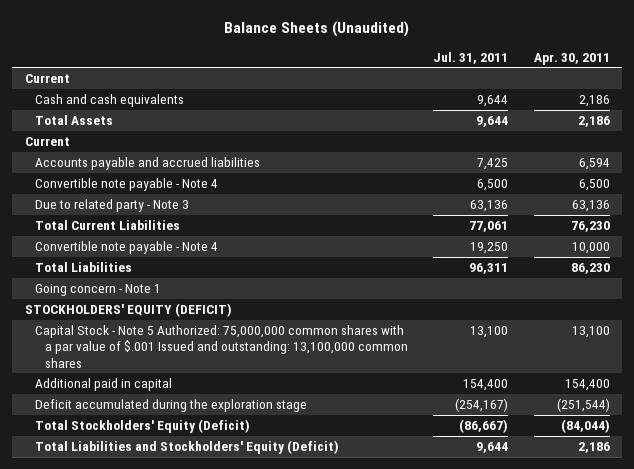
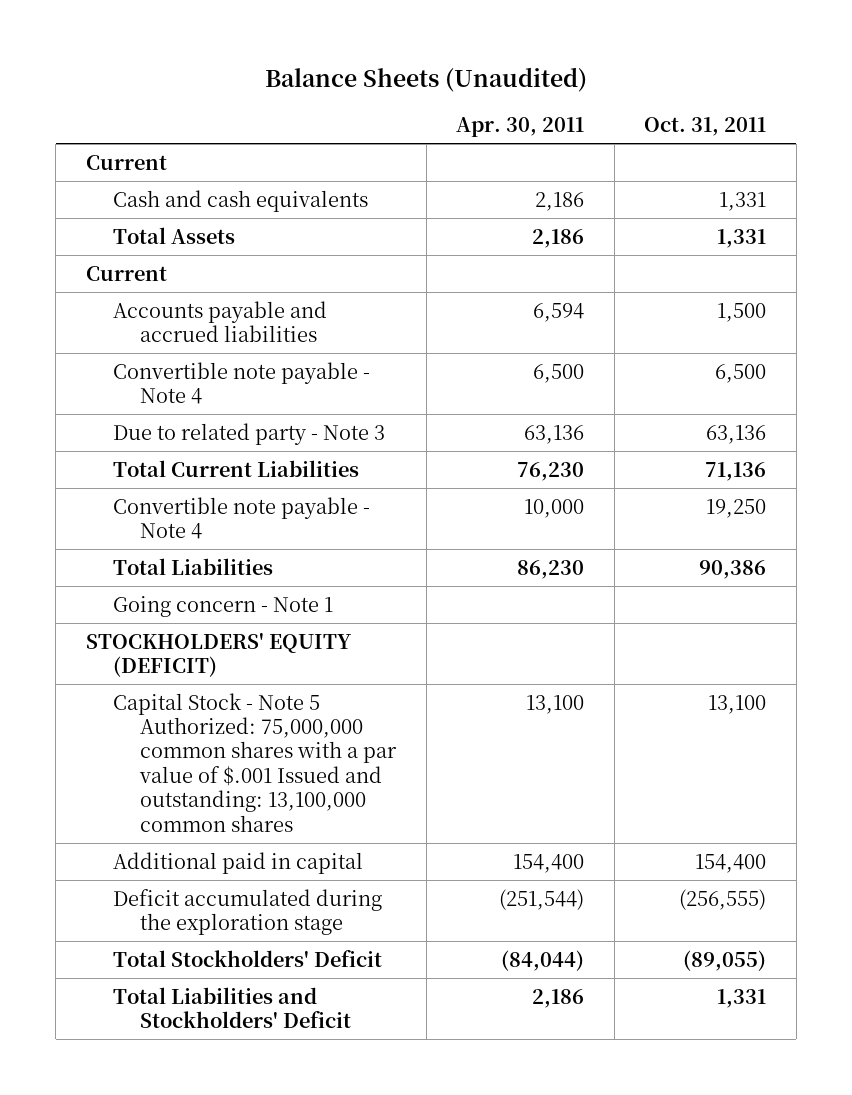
[433,51,509,64] Jul. 31, 2011 -> none
none -> [644,117,767,137] Oct. 31, 2011
[34,419,250,434] Total Stockholders' Equity (Deficit) -> [112,949,382,967] Total Stockholders' Deficit
[34,440,339,455] Total Liabilities and Stockholders' Equity (Deficit) -> [112,986,351,1029] Total Liabilities and Stockholders' Deficit

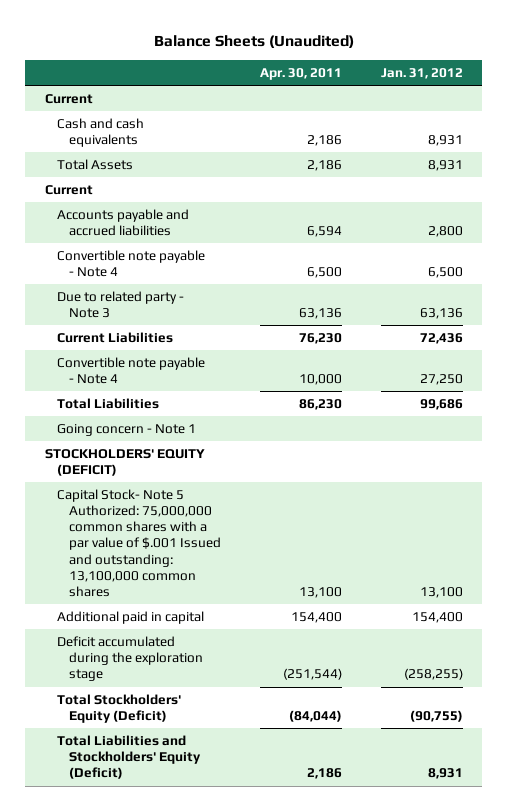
[644,117,767,137] Oct. 31, 2011 -> none
none -> [380,67,463,79] Jan. 31, 2012
[112,459,359,477] Total Current Liabilities -> [56,332,173,344] Current Liabilities
[112,692,397,832] Capital Stock - Note 5 Authorized: 75,000,000 common shares with a par value of $.001 Issued and outstanding: 13,100,000 common shares -> [56,489,222,597] Capital Stock- Note 5 Authorized: 75,000,000 common shares with a par value of $.001 Issued and outstanding: 13,100,000 common shares
[112,949,382,967] Total Stockholders' Deficit -> [56,694,181,724] Total Stockholders' Equity (Deficit)
[112,986,351,1029] Total Liabilities and Stockholders' Deficit -> [56,735,202,780] Total Liabilities and Stockholders' Equity (Deficit)

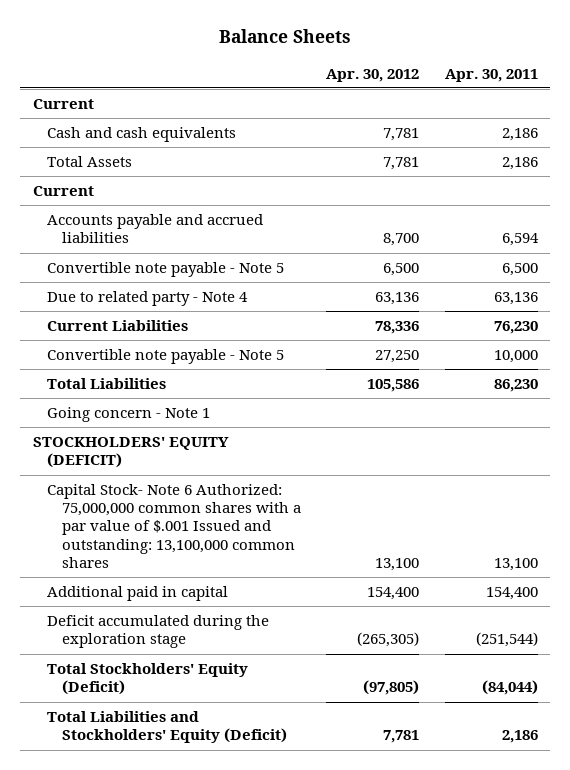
[153,35,354,49] Balance Sheets (Unaudited) -> [219,29,352,44] Balance Sheets
[380,67,463,79] Jan. 31, 2012 -> none
none -> [326,68,420,82] Apr. 30, 2012
[56,250,205,278] Convertible note payable - Note 4 -> [47,262,285,278] Convertible note payable - Note 5
[56,291,184,319] Due to related party - Note 3 -> [47,291,249,307] Due to related party - Note 4
[56,357,205,385] Convertible note payable - Note 4 -> [47,349,285,365] Convertible note payable - Note 5
[56,489,222,597] Capital Stock- Note 5 Authorized: 75,000,000 common shares with a par value of $.001 Issued and outstanding: 13,100,000 common shares -> [47,484,301,568] Capital Stock- Note 6 Authorized: 75,000,000 common shares with a par value of $.001 Issued and outstanding: 13,100,000 common shares

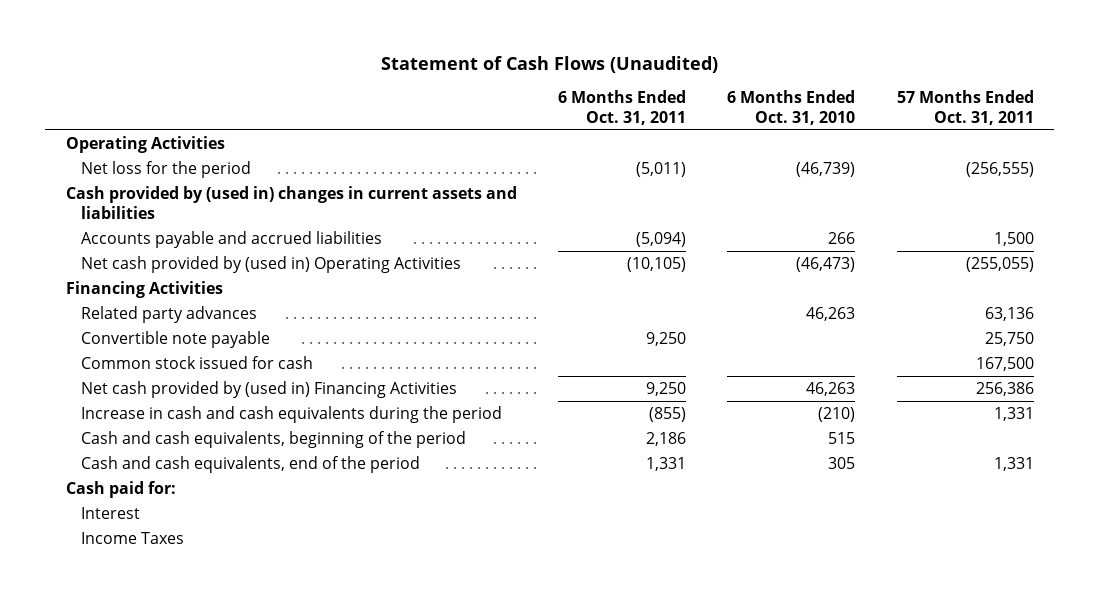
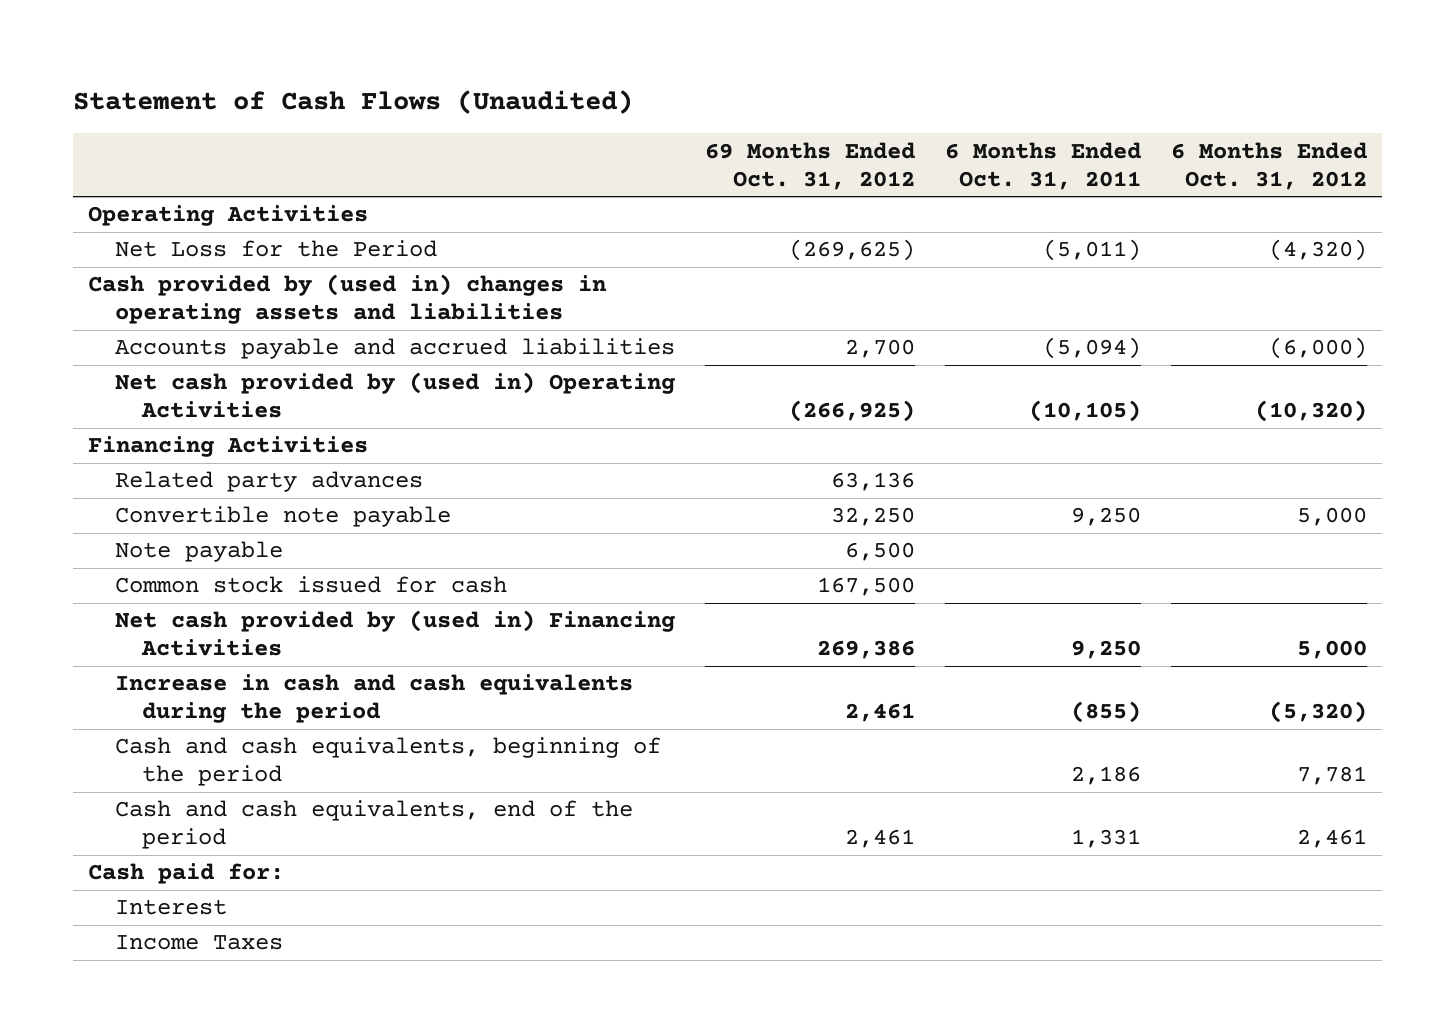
[727,90,856,126] 6 Months Ended Oct. 31, 2010 -> none
[896,90,1034,126] 57 Months Ended Oct. 31, 2011 -> none
none -> [704,141,915,190] 69 Months Ended Oct. 31, 2012
none -> [1170,141,1367,190] 6 Months Ended Oct. 31, 2012
[81,160,252,178] Net loss for the period -> [114,240,437,258] Net Loss for the Period
[65,185,517,219] Cash provided by (used in) changes in current assets and liabilities -> [87,274,607,325] Cash provided by (used in) changes in operating assets and liabilities
none -> [114,541,283,563] Note payable

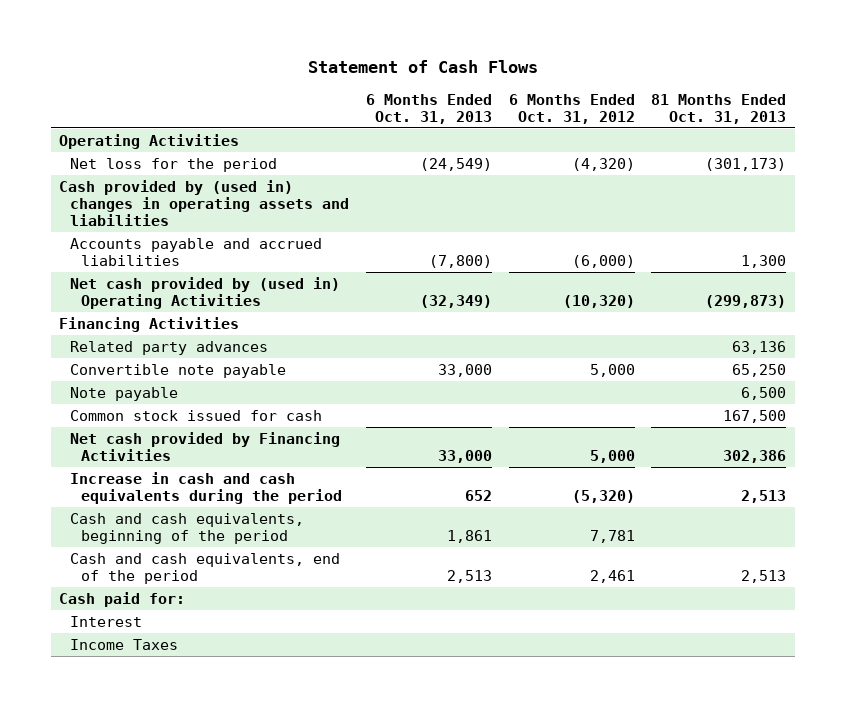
[72,90,633,115] Statement of Cash Flows (Unaudited) -> [307,60,538,74] Statement of Cash Flows
[704,141,915,190] 69 Months Ended Oct. 31, 2012 -> none
[944,141,1141,190] 6 Months Ended Oct. 31, 2011 -> none
none -> [365,93,492,124] 6 Months Ended Oct. 31, 2013
none -> [651,93,787,124] 81 Months Ended Oct. 31, 2013
[114,240,437,258] Net Loss for the Period -> [70,157,278,172] Net loss for the period
[114,610,675,657] Net cash provided by (used in) Financing Activities -> [70,431,341,461] Net cash provided by Financing Activities

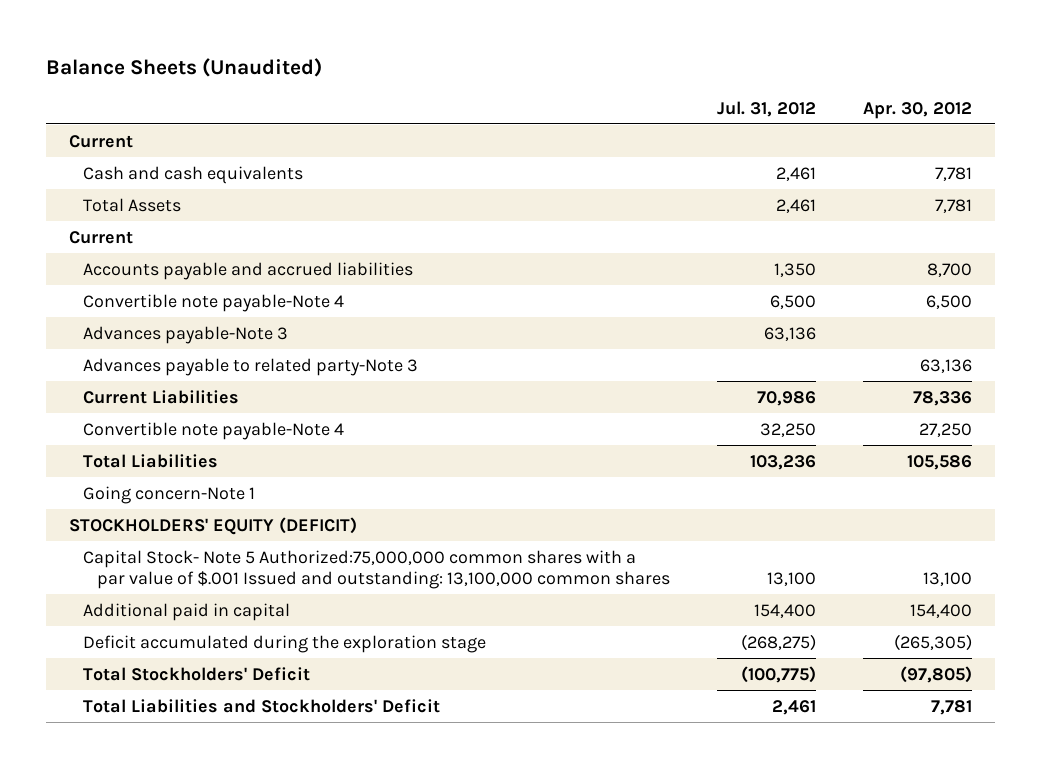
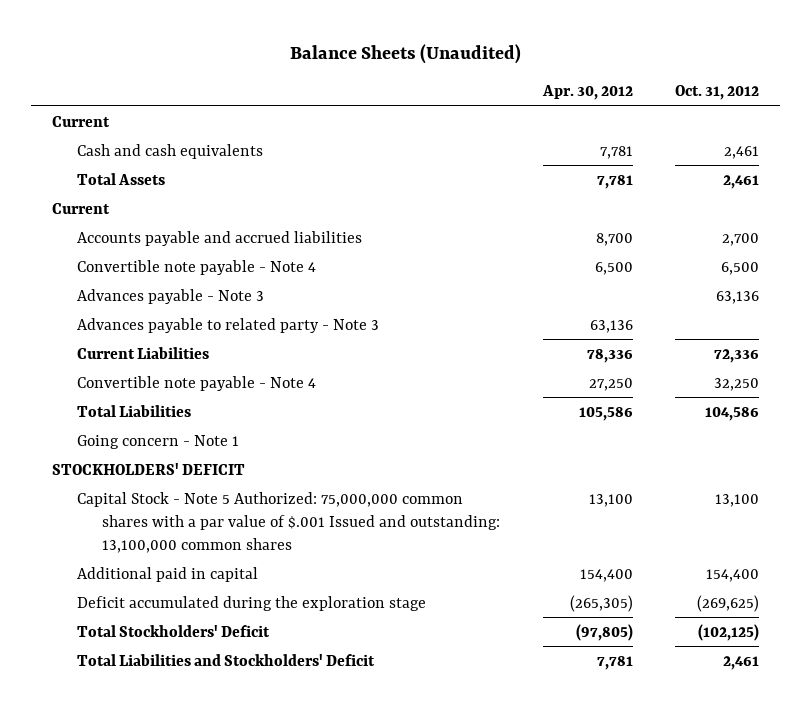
[716,100,816,117] Jul. 31, 2012 -> none
none -> [675,85,760,101] Oct. 31, 2012
[83,293,345,312] Convertible note payable-Note 4 -> [77,259,317,275] Convertible note payable - Note 4
[83,325,289,344] Advances payable-Note 3 -> [77,288,265,304] Advances payable - Note 3
[83,357,419,376] Advances payable to related party-Note 3 -> [77,317,380,333] Advances payable to related party - Note 3
[83,421,345,440] Convertible note payable-Note 4 -> [77,375,317,391] Convertible note payable - Note 4
[83,485,256,504] Going concern-Note 1 -> [77,434,240,449] Going concern - Note 1
[69,516,358,535] STOCKHOLDERS' EQUITY (DEFICIT) -> [52,462,246,475] STOCKHOLDERS' DEFICIT
[83,549,670,590] Capital Stock- Note 5 Authorized:75,000,000 common shares with a par value of $.001 Issued and outstanding: 13,100,000 common shares -> [77,491,501,553] Capital Stock - Note 5 Authorized: 75,000,000 common shares with a par value of $.001 Issued and outstanding: 13,100,000 common shares

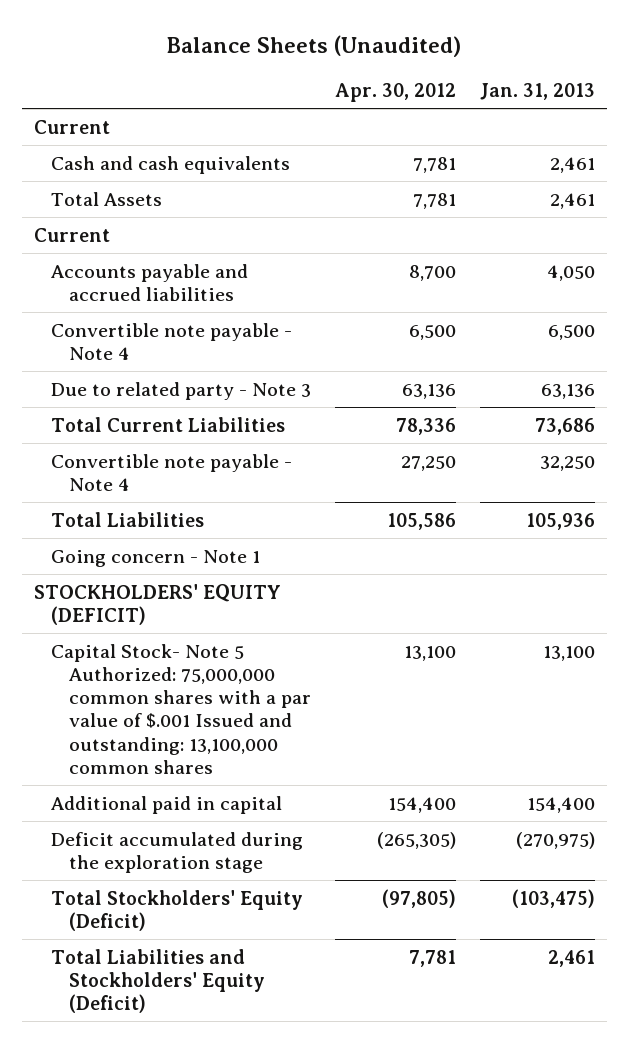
[675,85,760,101] Oct. 31, 2012 -> none
none -> [479,83,595,101] Jan. 31, 2013
[77,288,265,304] Advances payable - Note 3 -> none
[77,317,380,333] Advances payable to related party - Note 3 -> [51,381,312,400] Due to related party - Note 3
[77,346,210,359] Current Liabilities -> [51,416,286,432] Total Current Liabilities
[52,462,246,475] STOCKHOLDERS' DEFICIT -> [34,583,282,625] STOCKHOLDERS' EQUITY (DEFICIT)
[77,491,501,553] Capital Stock - Note 5 Authorized: 75,000,000 common shares with a par value of $.001 Issued and outstanding: 13,100,000 common shares -> [51,643,311,775] Capital Stock- Note 5 Authorized: 75,000,000 common shares with a par value of $.001 Issued and outstanding: 13,100,000 common shares
[77,624,271,637] Total Stockholders' Deficit -> [51,889,304,931] Total Stockholders' Equity (Deficit)
[77,653,376,666] Total Liabilities and Stockholders' Deficit -> [51,948,265,1014] Total Liabilities and Stockholders' Equity (Deficit)

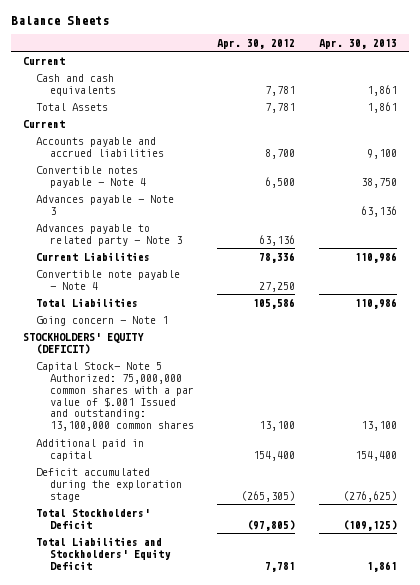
[166,34,462,57] Balance Sheets (Unaudited) -> [10,16,109,26] Balance Sheets
[479,83,595,101] Jan. 31, 2013 -> none
none -> [319,38,398,49] Apr. 30, 2013
[51,322,293,360] Convertible note payable - Note 4 -> [36,165,146,188] Convertible notes payable - Note 4
none -> [36,194,175,215] Advances payable - Note 3
[51,381,312,400] Due to related party - Note 3 -> [36,223,182,246] Advances payable to related party - Note 3
[51,416,286,432] Total Current Liabilities -> [36,251,151,261] Current Liabilities
[51,889,304,931] Total Stockholders' Equity (Deficit) -> [36,508,151,529] Total Stockholders' Deficit
[51,948,265,1014] Total Liabilities and Stockholders' Equity (Deficit) -> [36,536,171,570] Total Liabilities and Stockholders' Equity Deficit

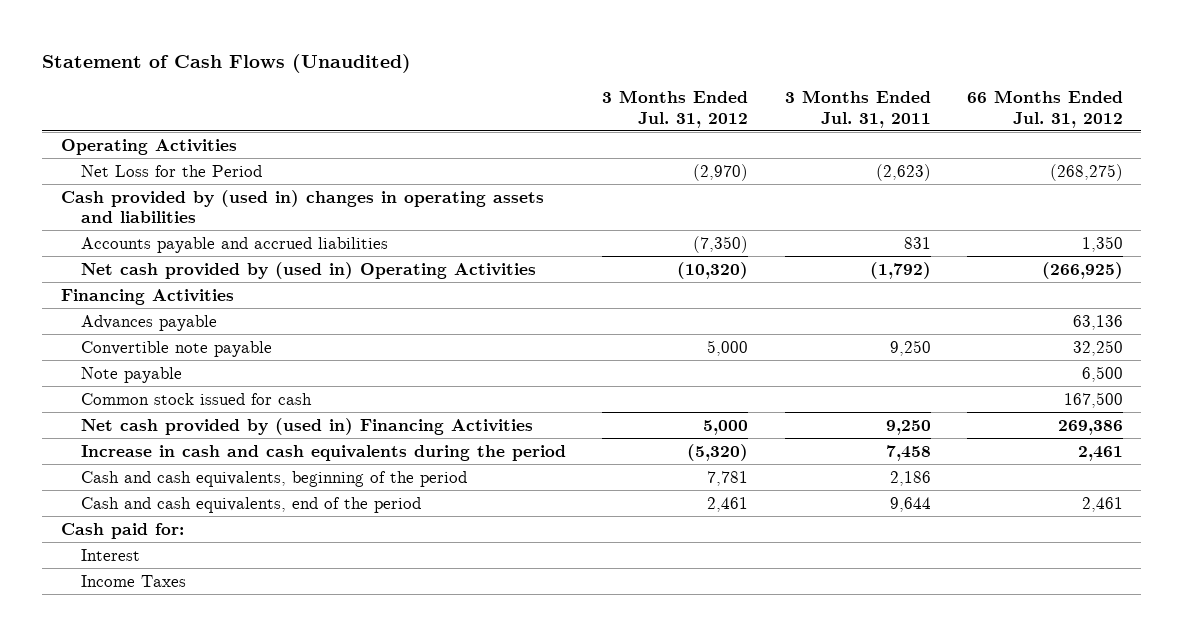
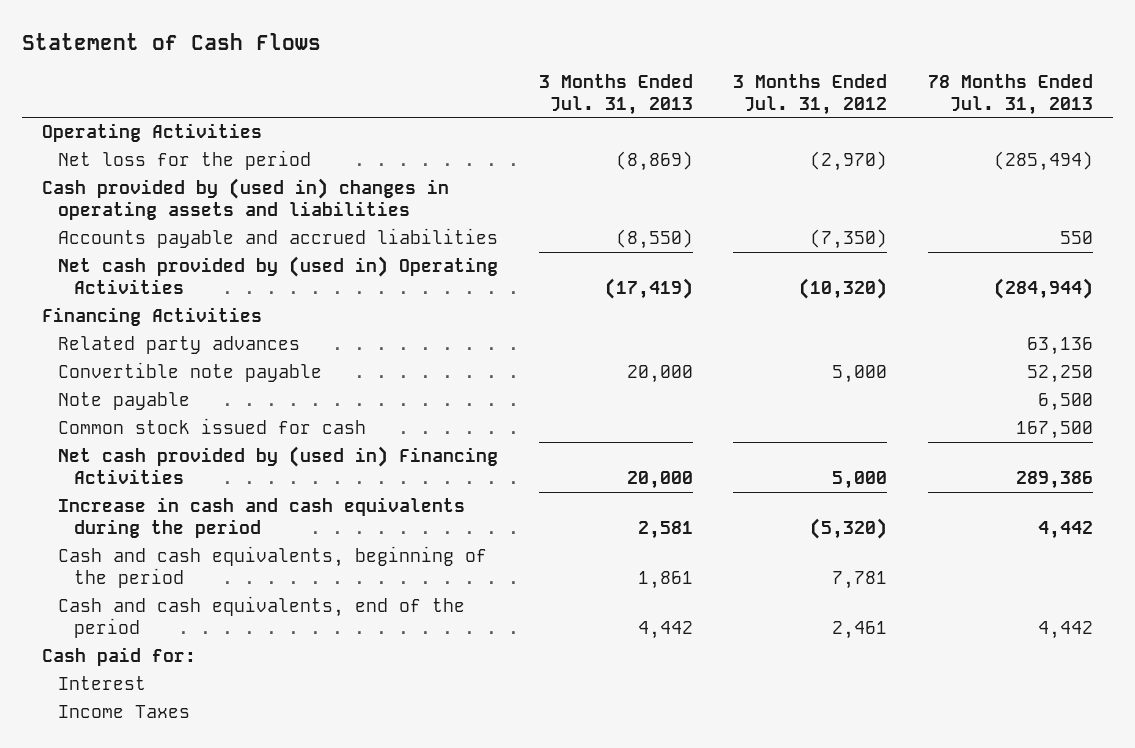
[42,54,412,74] Statement of Cash Flows (Unaudited) -> [22,32,322,50] Statement of Cash Flows
[784,90,931,128] 3 Months Ended Jul. 31, 2011 -> none
[966,90,1123,128] 66 Months Ended Jul. 31, 2012 -> none
none -> [538,73,693,115] 3 Months Ended Jul. 31, 2013
none -> [927,73,1093,115] 78 Months Ended Jul. 31, 2013
[81,164,263,177] Net Loss for the Period -> [58,150,312,171] Net loss for the period
[81,314,218,331] Advances payable -> none
none -> [58,336,301,355] Related party advances

